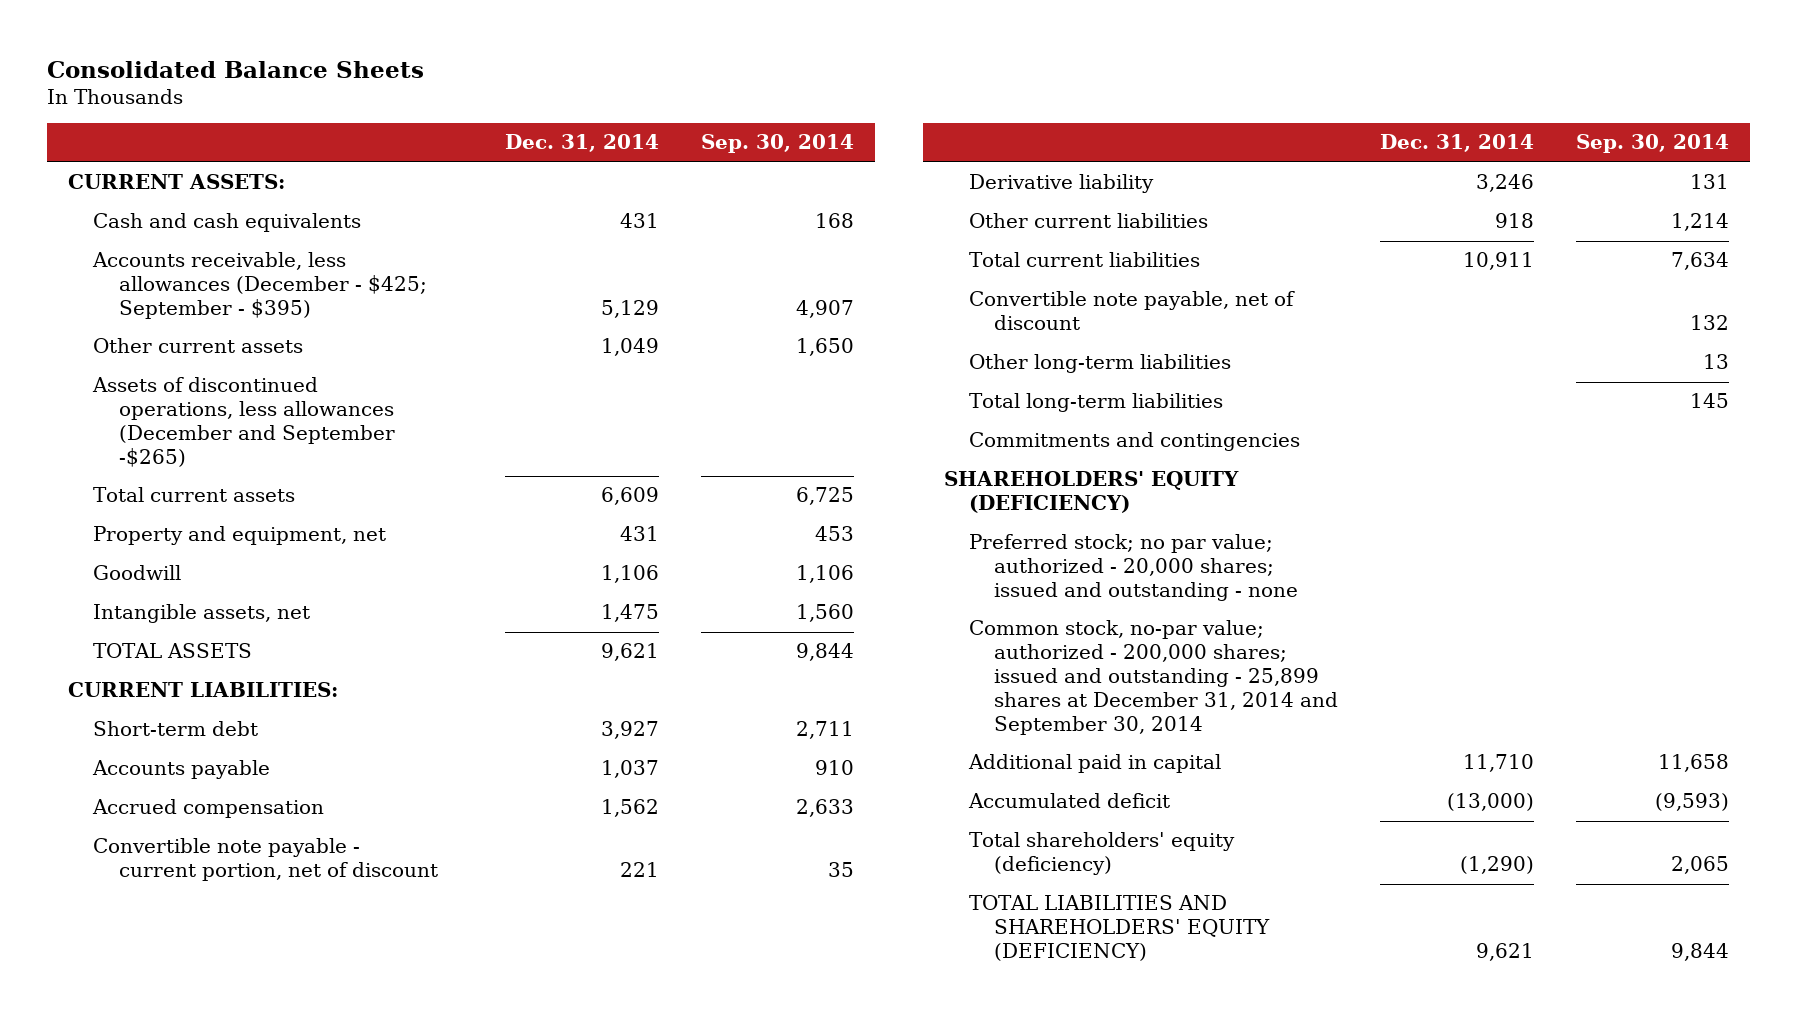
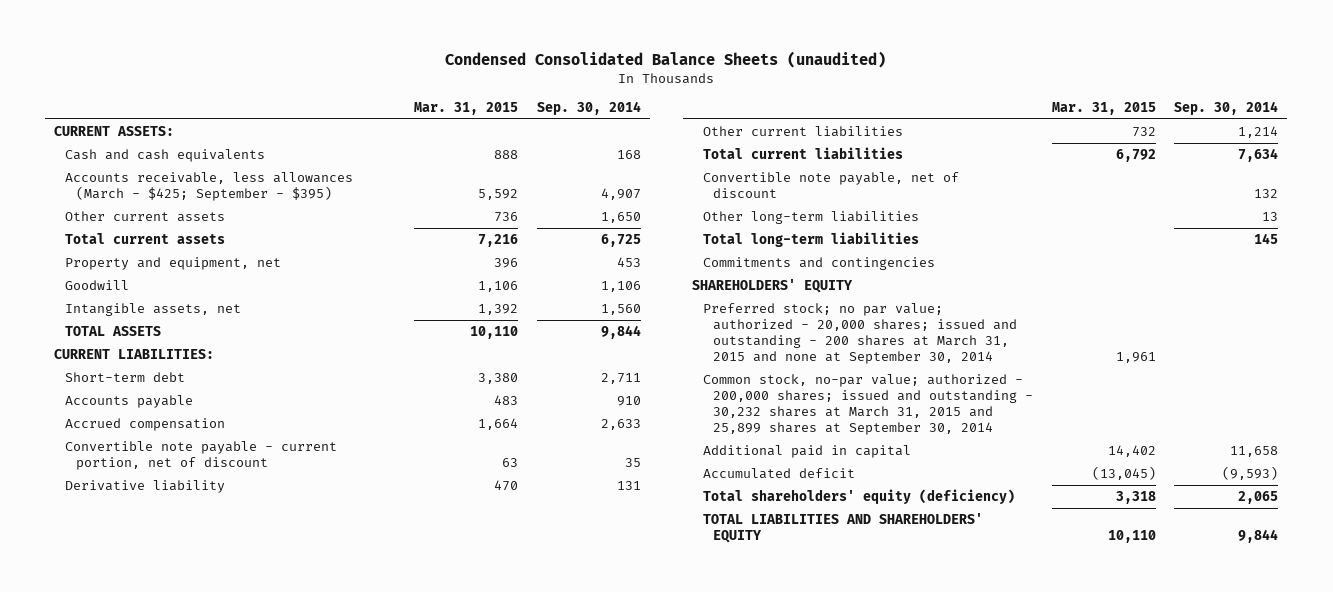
[47,60,425,78] Consolidated Balance Sheets -> [445,51,887,69] Condensed Consolidated Balance Sheets (unaudited)
[504,134,659,153] Dec. 31, 2014 -> none
none -> [414,101,519,115] Mar. 31, 2015
[92,252,427,320] Accounts receivable, less allowances (December - $425; September - $395) -> [65,171,354,202] Accounts receivable, less allowances (March - $425; September - $395)
[92,377,395,467] Assets of discontinued operations, less allowances (December and September -$265) -> none
[944,471,1240,514] SHAREHOLDERS' EQUITY (DEFICIENCY) -> [691,278,853,293] SHAREHOLDERS' EQUITY
[969,534,1299,602] Preferred stock; no par value; authorized - 20,000 shares; issued and outstanding - none -> [702,302,1018,365] Preferred stock; no par value; authorized - 20,000 shares; issued and outstanding - 200 shares at March 31, 2015 and none at September 30, 2014
[969,620,1339,735] Common stock, no-par value; authorized - 200,000 shares; issued and outstanding - 25,899 shares at December 31, 2014 and September 30, 2014 -> [702,373,1034,436] Common stock, no-par value; authorized - 200,000 shares; issued and outstanding - 30,232 shares at March 31, 2015 and 25,899 shares at September 30, 2014
[969,895,1271,962] TOTAL LIABILITIES AND SHAREHOLDERS' EQUITY (DEFICIENCY) -> [702,512,983,544] TOTAL LIABILITIES AND SHAREHOLDERS' EQUITY

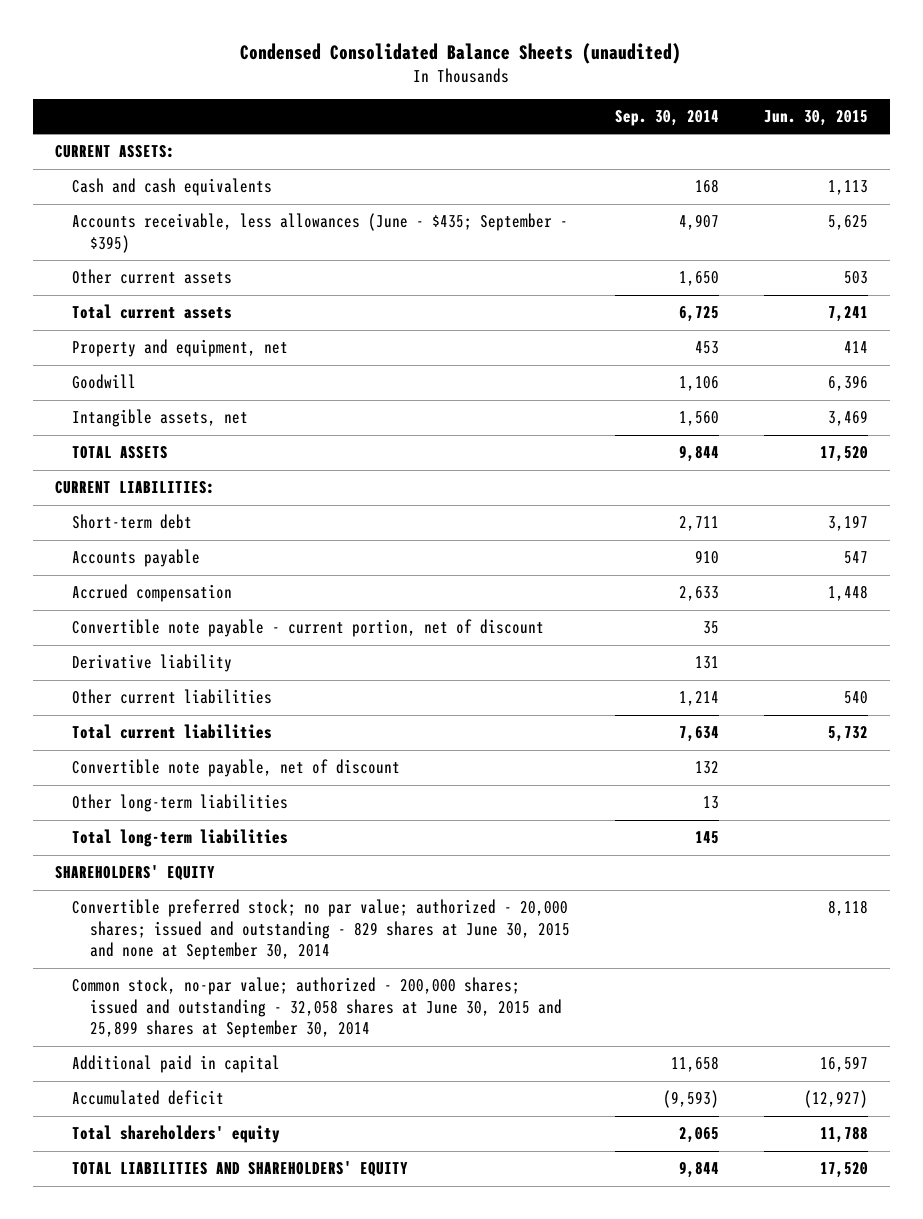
[414,101,519,115] Mar. 31, 2015 -> none
none -> [763,109,868,126] Jun. 30, 2015
[65,171,354,202] Accounts receivable, less allowances (March - $425; September - $395) -> [72,213,569,253] Accounts receivable, less allowances (June - $435; September - $395)
[702,256,935,270] Commitments and contingencies -> none
[702,302,1018,365] Preferred stock; no par value; authorized - 20,000 shares; issued and outstanding - 200 shares at March 31, 2015 and none at September 30, 2014 -> [72,899,570,961] Convertible preferred stock; no par value; authorized - 20,000 shares; issued and outstanding - 829 shares at June 30, 2015 and none at September 30, 2014
[702,373,1034,436] Common stock, no-par value; authorized - 200,000 shares; issued and outstanding - 30,232 shares at March 31, 2015 and 25,899 shares at September 30, 2014 -> [72,977,562,1039] Common stock, no-par value; authorized - 200,000 shares; issued and outstanding - 32,058 shares at June 30, 2015 and 25,899 shares at September 30, 2014
[702,488,1015,504] Total shareholders' equity (deficiency) -> [72,1125,281,1144] Total shareholders' equity

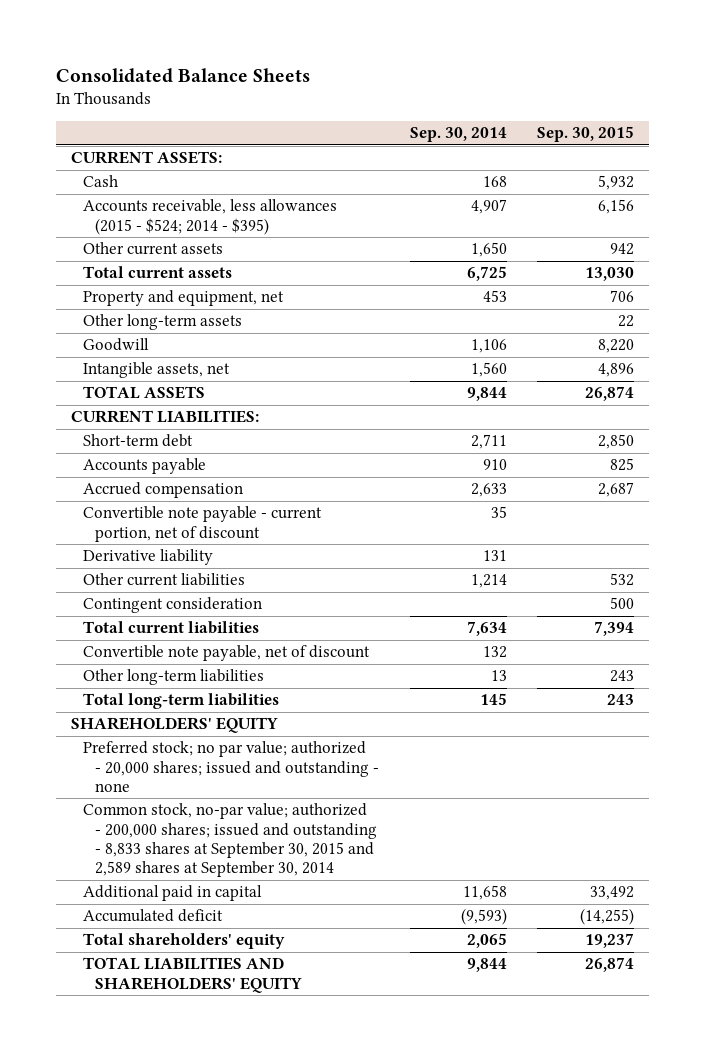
[240,42,682,64] Condensed Consolidated Balance Sheets (unaudited) -> [55,67,310,83] Consolidated Balance Sheets
[763,109,868,126] Jun. 30, 2015 -> none
none -> [536,126,634,143] Sep. 30, 2015
[72,178,273,197] Cash and cash equivalents -> [82,175,118,188] Cash
[72,213,569,253] Accounts receivable, less allowances (June - $435; September - $395) -> [82,199,337,235] Accounts receivable, less allowances (2015 - $524; 2014 - $395)
none -> [82,314,242,331] Other long-term assets
none -> [82,597,262,614] Contingent consideration
[72,899,570,961] Convertible preferred stock; no par value; authorized - 20,000 shares; issued and outstanding - 829 shares at June 30, 2015 and none at September 30, 2014 -> [82,741,380,792] Preferred stock; no par value; authorized - 20,000 shares; issued and outstanding - none
[72,977,562,1039] Common stock, no-par value; authorized - 200,000 shares; issued and outstanding - 32,058 shares at June 30, 2015 and 25,899 shares at September 30, 2014 -> [82,803,378,878] Common stock, no-par value; authorized - 200,000 shares; issued and outstanding - 8,833 shares at September 30, 2015 and 2,589 shares at September 30, 2014

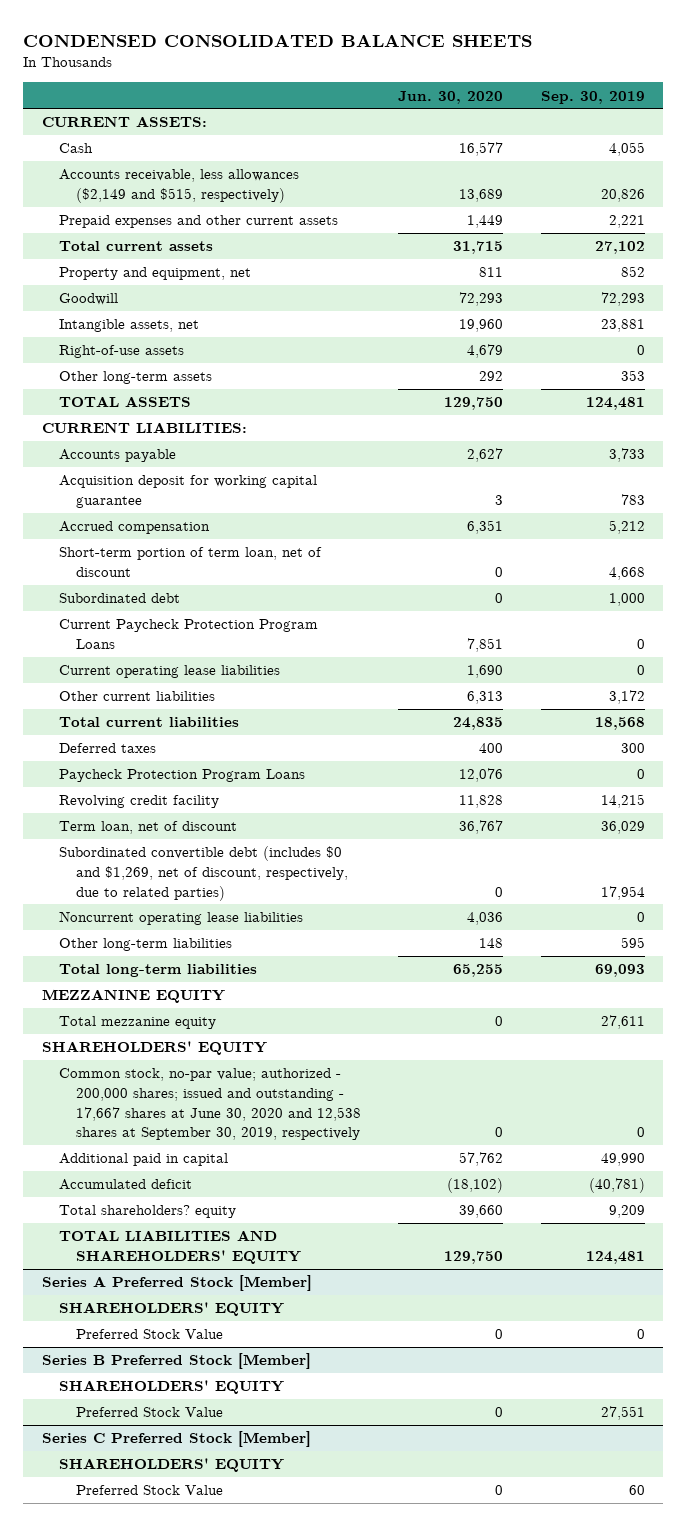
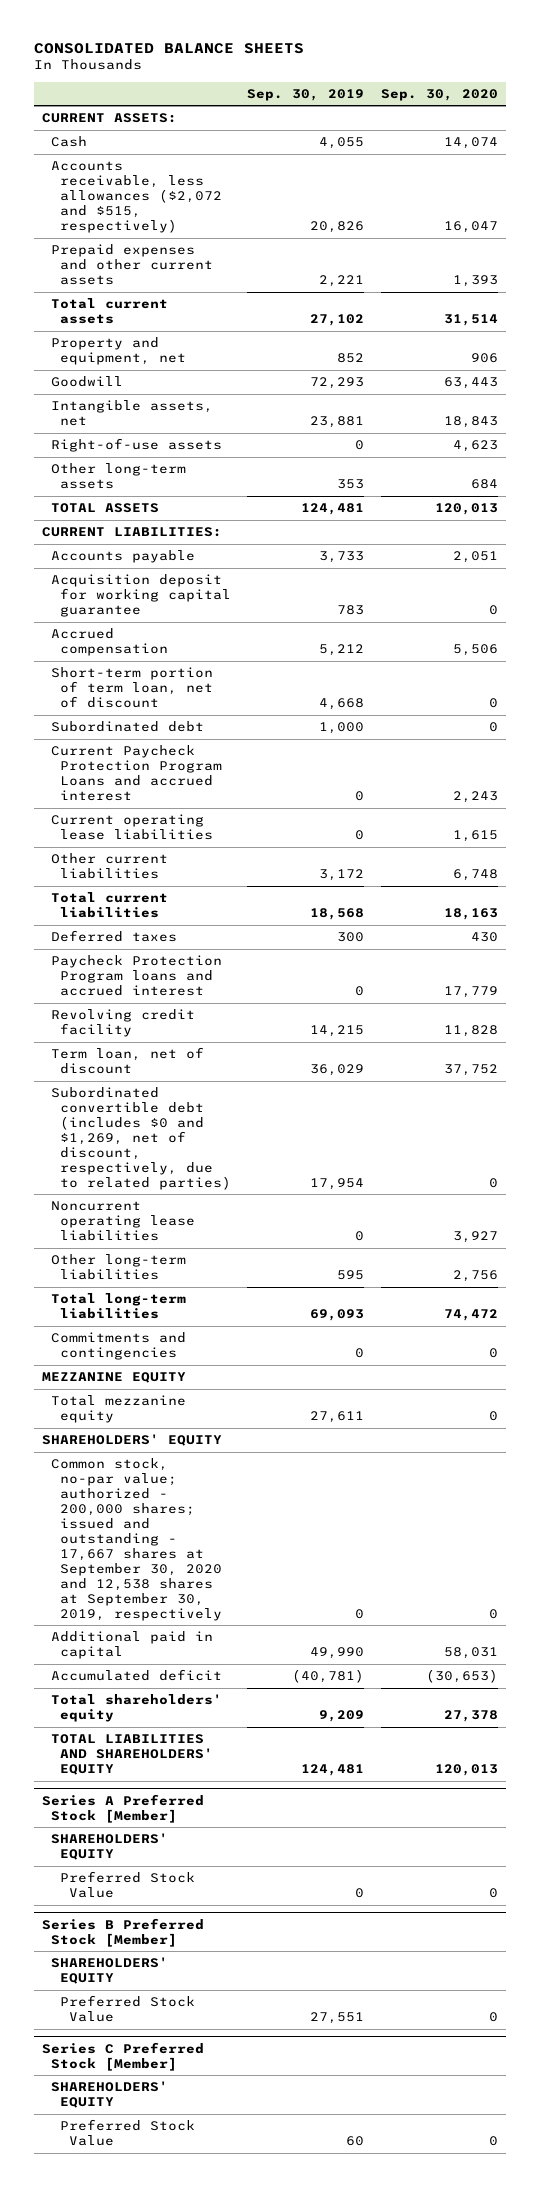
[23,33,533,47] CONDENSED CONSOLIDATED BALANCE SHEETS -> [33,42,304,54] CONSOLIDATED BALANCE SHEETS
[398,90,504,104] Jun. 30, 2020 -> none
none -> [380,88,498,101] Sep. 30, 2020
[58,169,299,203] Accounts receivable, less allowances ($2,149 and $515, respectively) -> [50,161,222,234] Accounts receivable, less allowances ($2,072 and $515, respectively)
[58,619,318,649] Current Paycheck Protection Program Loans -> [50,745,222,802] Current Paycheck Protection Program Loans and accrued interest
[58,769,305,783] Paycheck Protection Program Loans -> [50,955,222,997] Paycheck Protection Program loans and accrued interest
none -> [50,1332,186,1361] Commitments and contingencies
[58,1068,362,1141] Common stock, no-par value; authorized - 200,000 shares; issued and outstanding - 17,667 shares at June 30, 2020 and 12,538 shares at September 30, 2019, respectively -> [50,1458,222,1621] Common stock, no-par value; authorized - 200,000 shares; issued and outstanding - 17,667 shares at September 30, 2020 and 12,538 shares at September 30, 2019, respectively
[58,1205,236,1219] Total shareholders? equity -> [50,1694,222,1723] Total shareholders' equity

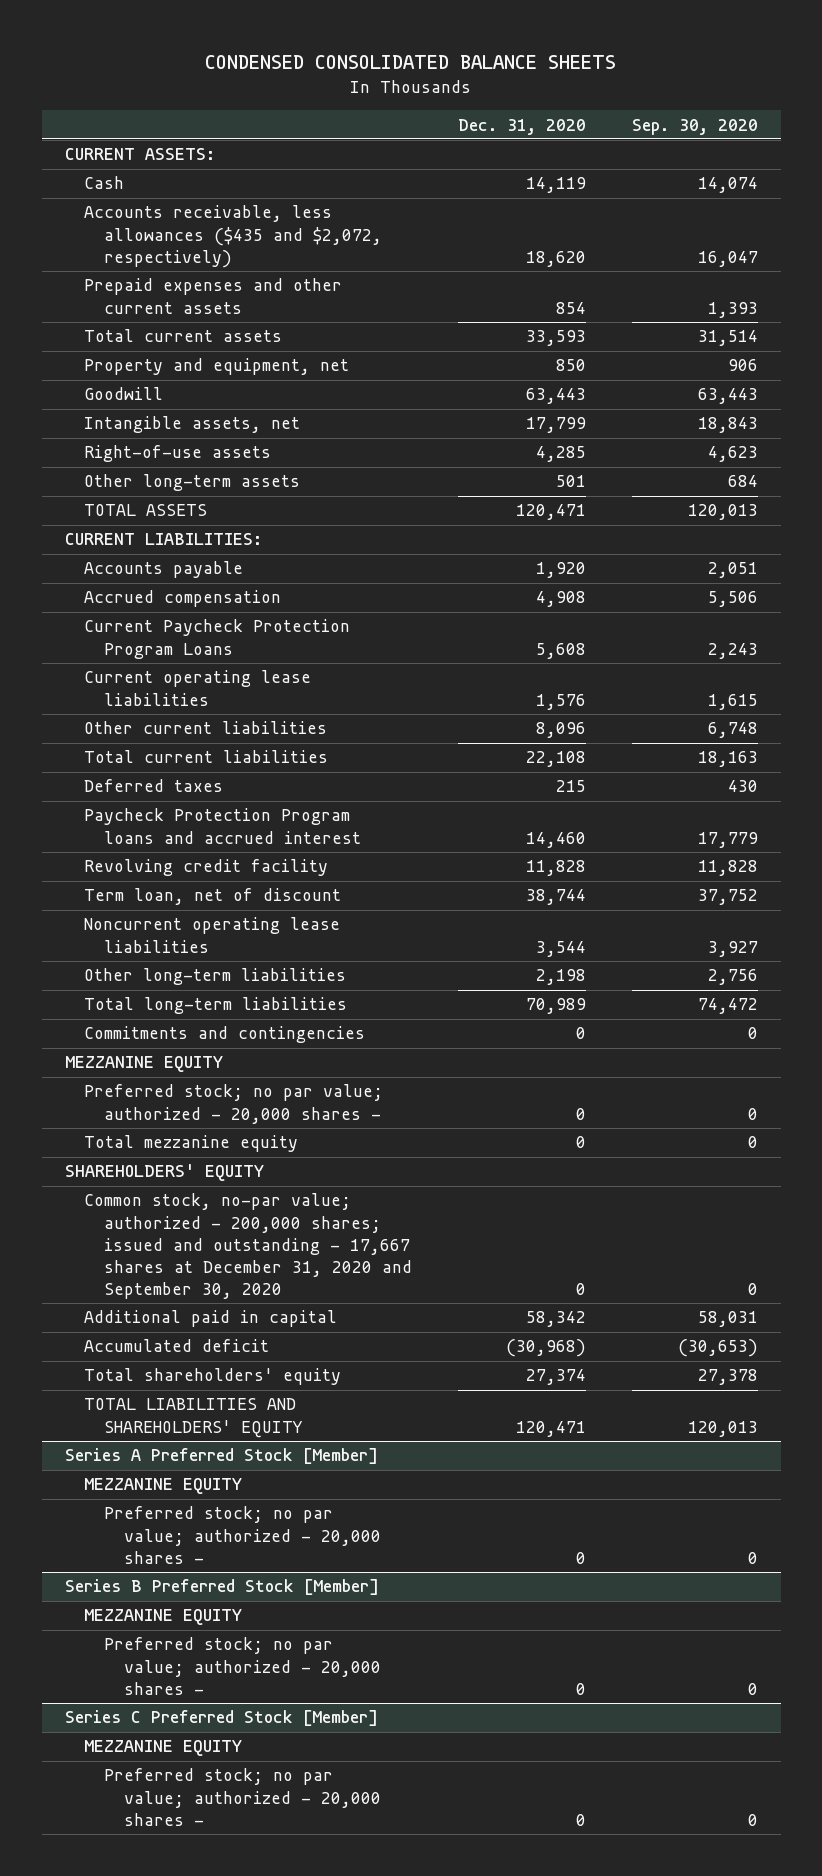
[33,42,304,54] CONSOLIDATED BALANCE SHEETS -> [205,55,617,70] CONDENSED CONSOLIDATED BALANCE SHEETS
[247,88,365,101] Sep. 30, 2019 -> none
none -> [458,118,587,135] Dec. 31, 2020
[50,161,222,234] Accounts receivable, less allowances ($2,072 and $515, respectively) -> [84,205,383,268] Accounts receivable, less allowances ($435 and $2,072, respectively)
[50,574,231,618] Acquisition deposit for working capital guarantee -> none
[50,667,213,709] Short-term portion of term loan, net of discount -> none
[50,721,204,733] Subordinated debt -> none
[50,745,222,802] Current Paycheck Protection Program Loans and accrued interest -> [84,619,351,659] Current Paycheck Protection Program Loans
[50,1087,231,1190] Subordinated convertible debt (includes $0 and $1,269, net of discount, respectively, due to related parties) -> none
none -> [84,1084,384,1124] Preferred stock; no par value; authorized - 20,000 shares -
[50,1458,222,1621] Common stock, no-par value; authorized - 200,000 shares; issued and outstanding - 17,667 shares at September 30, 2020 and 12,538 shares at September 30, 2019, respectively -> [84,1193,413,1300] Common stock, no-par value; authorized - 200,000 shares; issued and outstanding - 17,667 shares at December 31, 2020 and September 30, 2020
[50,1833,168,1861] SHAREHOLDERS' EQUITY -> none
none -> [84,1478,243,1495] MEZZANINE EQUITY
[59,1871,195,1899] Preferred Stock Value -> [104,1506,381,1564] Preferred stock; no par value; authorized - 20,000 shares -
[50,1957,168,1985] SHAREHOLDERS' EQUITY -> none
none -> [84,1609,243,1626] MEZZANINE EQUITY
[59,1995,195,2023] Preferred Stock Value -> [104,1637,381,1695] Preferred stock; no par value; authorized - 20,000 shares -
[50,2081,168,2109] SHAREHOLDERS' EQUITY -> none
none -> [84,1740,243,1757] MEZZANINE EQUITY
[59,2119,195,2147] Preferred Stock Value -> [104,1768,381,1826] Preferred stock; no par value; authorized - 20,000 shares -

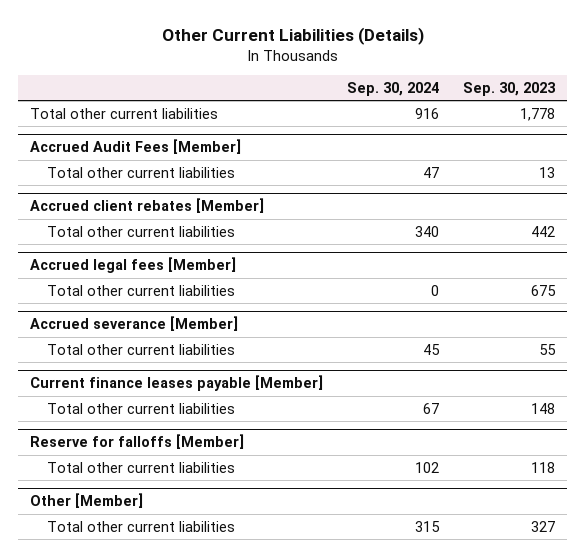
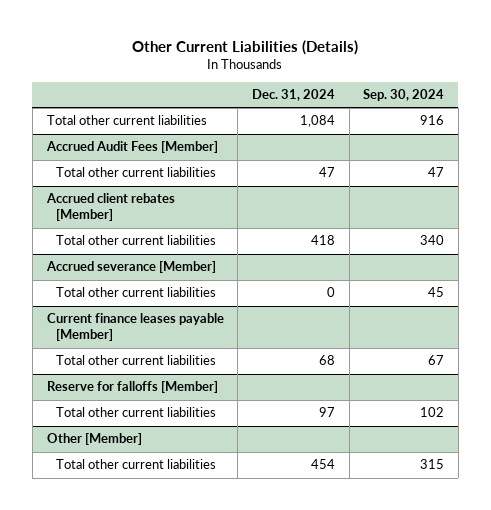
[463,82,557,97] Sep. 30, 2023 -> none
none -> [251,89,335,102] Dec. 31, 2024
[30,257,237,274] Accrued legal fees [Member] -> none
[46,284,235,296] Total other current liabilities -> none

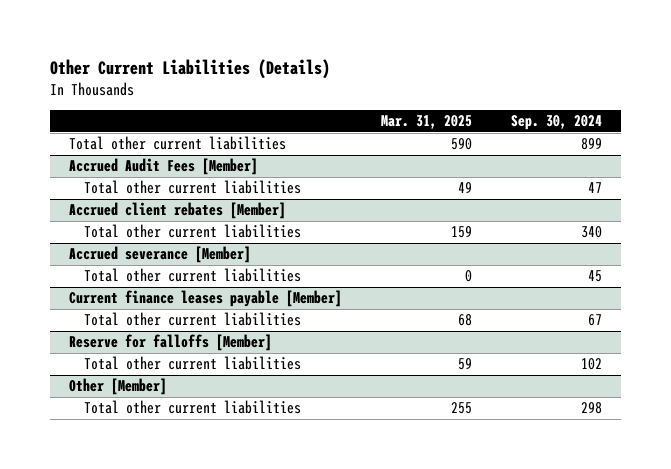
[251,89,335,102] Dec. 31, 2024 -> none
none -> [380,115,472,130] Mar. 31, 2025
[420,115,445,126] 916 -> [580,138,602,151] 899
[420,459,445,470] 315 -> [580,402,602,415] 298

